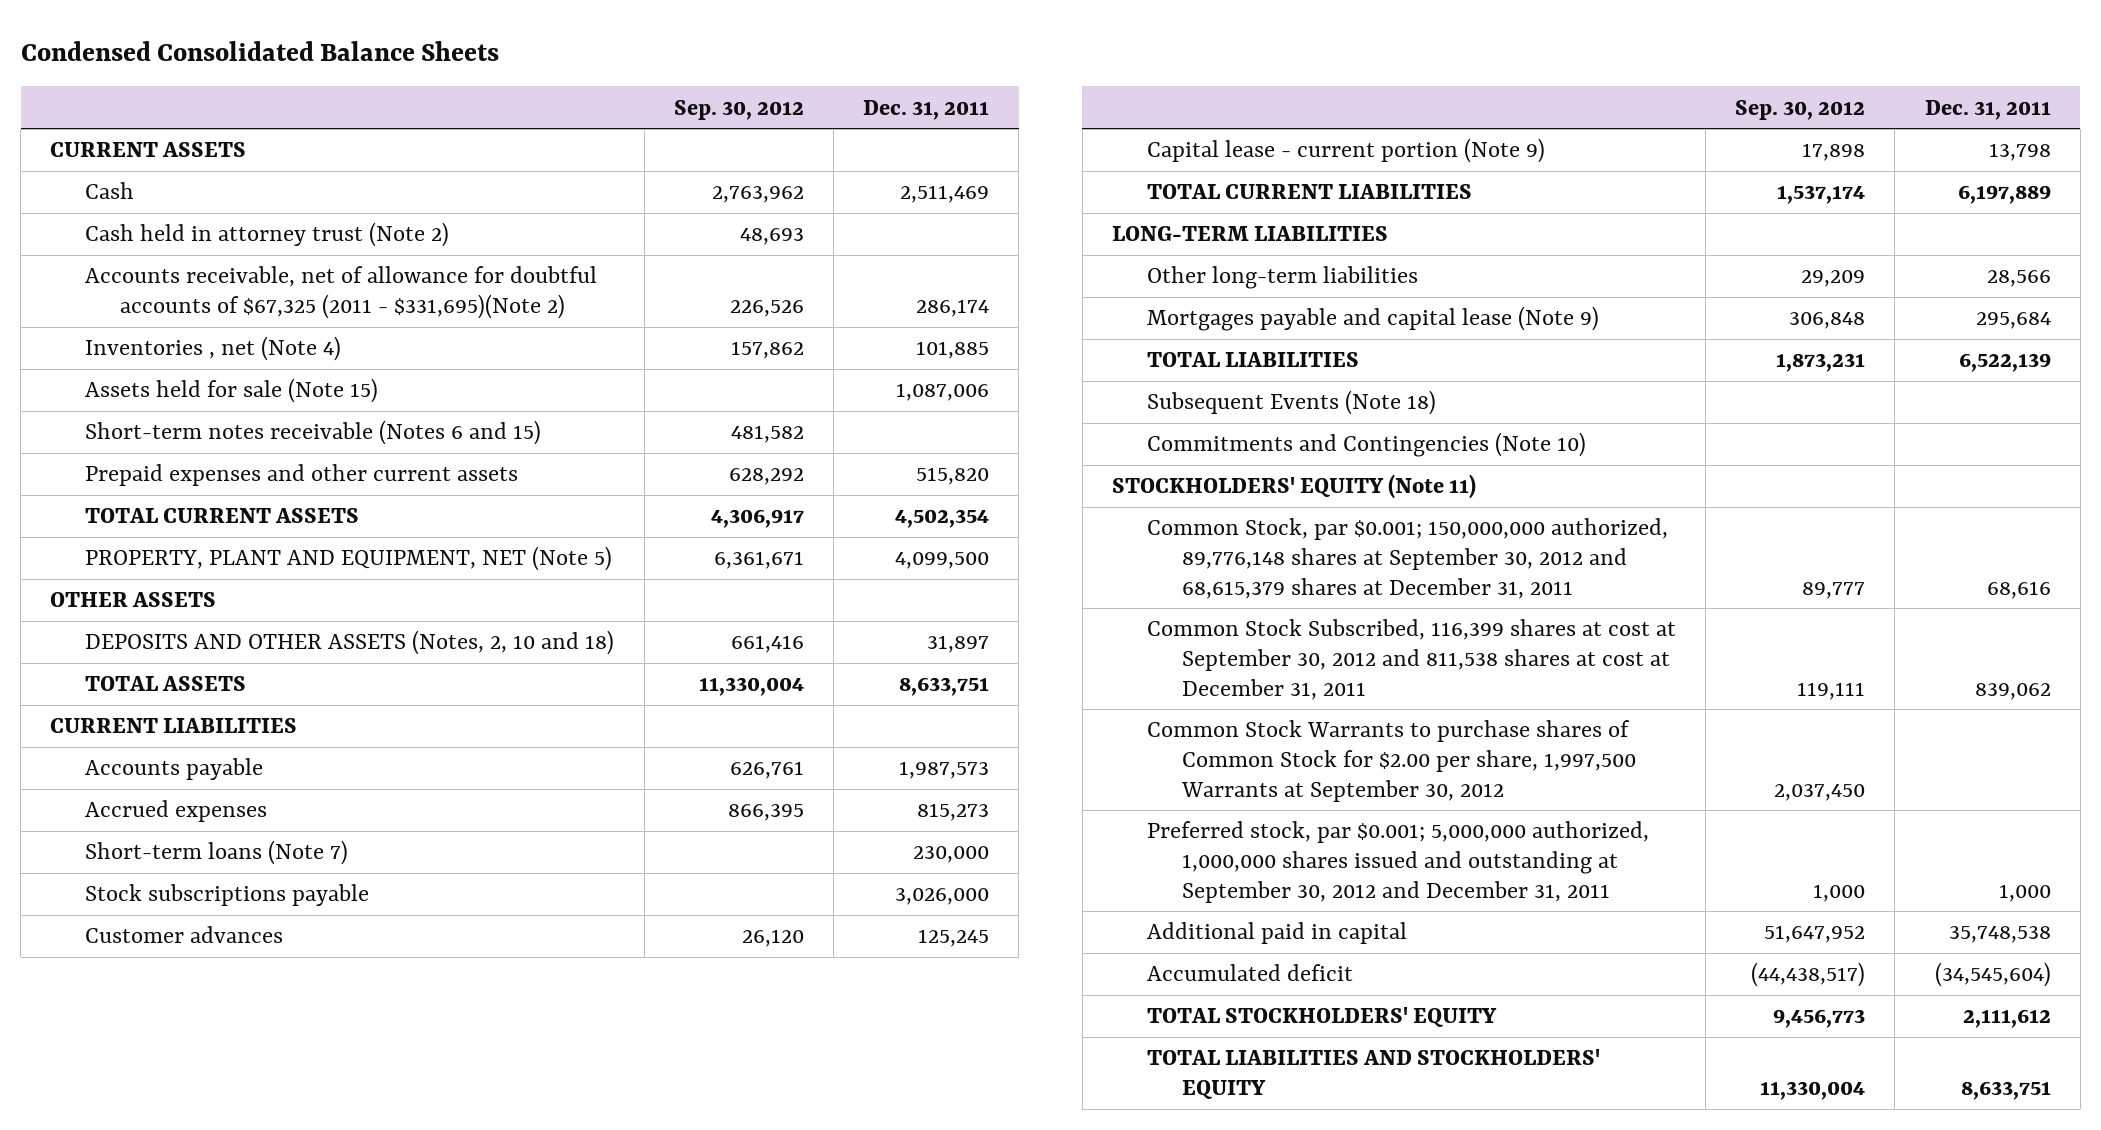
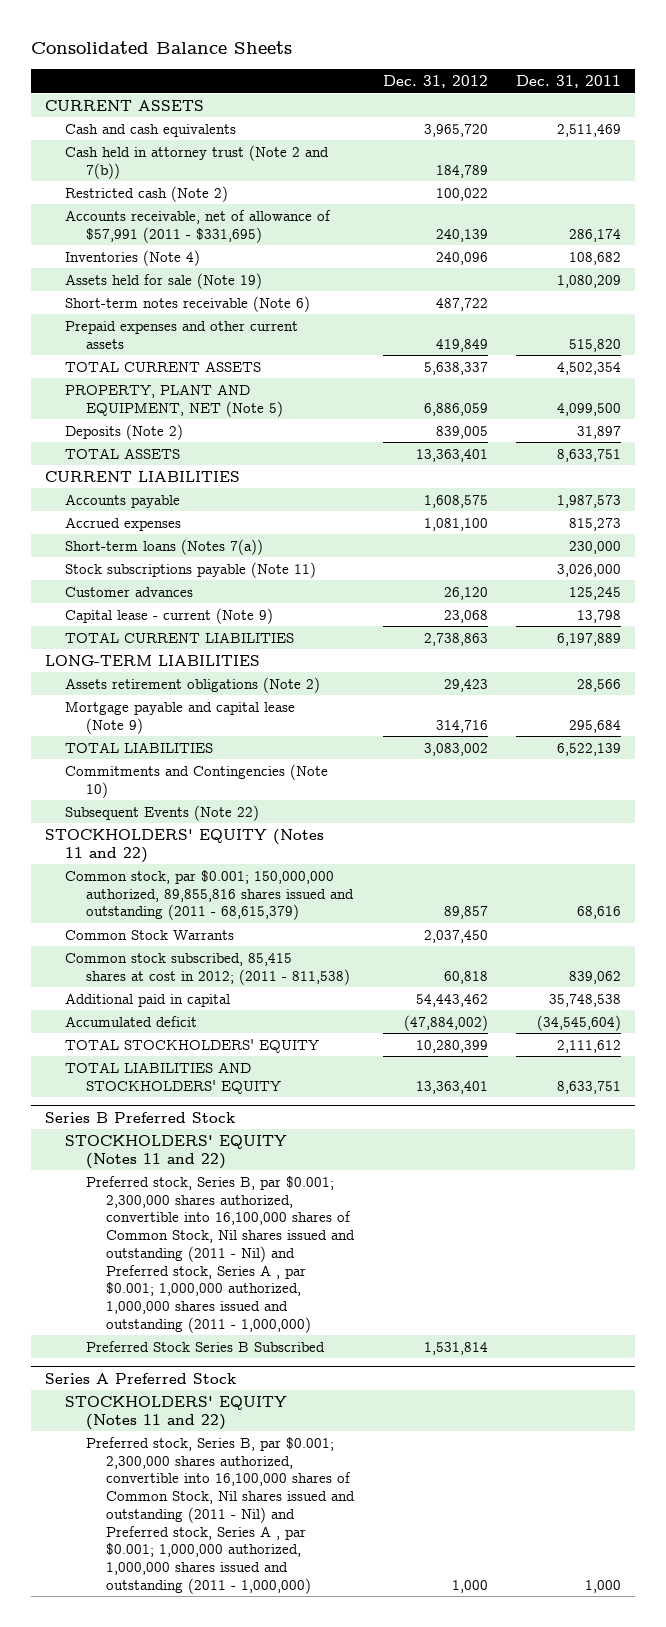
[20,40,499,61] Condensed Consolidated Balance Sheets -> [30,40,292,54] Consolidated Balance Sheets
[673,99,804,120] Sep. 30, 2012 -> none
none -> [382,75,488,89] Dec. 31, 2012
[85,182,135,200] Cash -> [65,123,237,137] Cash and cash equivalents
[85,222,450,248] Cash held in attorney trust (Note 2) -> [65,144,330,179] Cash held in attorney trust (Note 2 and 7(b))
none -> [65,185,229,202] Restricted cash (Note 2)
[85,266,598,319] Accounts receivable, net of allowance for doubtful accounts of $67,325 (2011 - $331,695)(Note 2) -> [65,209,332,243] Accounts receivable, net of allowance of $57,991 (2011 - $331,695)
[85,336,342,362] Inventories , net (Note 4) -> [65,249,201,266] Inventories (Note 4)
[915,341,989,360] 101,885 -> [569,251,622,265] 108,682
[85,378,379,404] Assets held for sale (Note 15) -> [65,272,263,289] Assets held for sale (Note 19)
[895,383,989,402] 1,087,006 -> [557,274,622,288] 1,080,209
[85,420,542,446] Short-term notes receivable (Notes 6 and 15) -> [65,295,311,312] Short-term notes receivable (Note 6)
[50,592,217,608] OTHER ASSETS -> none
[85,630,615,656] DEPOSITS AND OTHER ASSETS (Notes, 2, 10 and 18) -> [65,423,184,440] Deposits (Note 2)
[85,840,349,866] Short-term loans (Note 7) -> [65,538,264,555] Short-term loans (Notes 7(a))
[85,884,370,907] Stock subscriptions payable -> [65,561,317,578] Stock subscriptions payable (Note 11)
[1147,138,1546,164] Capital lease - current portion (Note 9) -> [65,607,274,624] Capital lease - current (Note 9)
[1147,266,1419,290] Other long-term liabilities -> [65,676,321,693] Assets retirement obligations (Note 2)
[1147,306,1600,332] Mortgages payable and capital lease (Note 9) -> [65,700,296,734] Mortgage payable and capital lease (Note 9)
[1147,390,1437,416] Subsequent Events (Note 18) -> none
[1112,474,1477,500] STOCKHOLDERS' EQUITY (Note 11) -> none
[1147,720,1637,802] Common Stock Warrants to purchase shares of Common Stock for $2.00 per share, 1,997,500 Warrants at September 30, 2012 -> none
[1147,821,1650,903] Preferred stock, par $0.001; 5,000,000 authorized, 1,000,000 shares issued and outstanding at September 30, 2012 and December 31, 2011 -> none
none -> [65,804,260,821] Subsequent Events (Note 22)
none -> [44,828,324,863] STOCKHOLDERS' EQUITY (Notes 11 and 22)
[1147,518,1669,599] Common Stock, par $0.001; 150,000,000 authorized, 89,776,148 shares at September 30, 2012 and 68,615,379 shares at December 31, 2011 -> [65,869,354,921] Common stock, par $0.001; 150,000,000 authorized, 89,855,816 shares issued and outstanding (2011 - 68,615,379)
none -> [65,929,235,940] Common Stock Warrants
[1147,619,1677,700] Common Stock Subscribed, 116,399 shares at cost at September 30, 2012 and 811,538 shares at cost at December 31, 2011 -> [65,952,350,985] Common stock subscribed, 85,415 shares at cost in 2012; (2011 - 811,538)
none -> [44,1111,235,1123] Series B Preferred Stock
none -> [65,1134,288,1169] STOCKHOLDERS' EQUITY (Notes 11 and 22)
none -> [85,1175,356,1333] Preferred stock, Series B, par $0.001; 2,300,000 shares authorized, convertible into 16,100,000 shares of Common Stock, Nil shares issued and outstanding (2011 - Nil) and Preferred stock, Series A , par $0.001; 1,000,000 authorized, 1,000,000 shares issued and outstanding (2011 - 1,000,000)
none -> [85,1340,325,1352] Preferred Stock Series B Subscribed
none -> [44,1372,236,1384] Series A Preferred Stock
none -> [65,1395,288,1430] STOCKHOLDERS' EQUITY (Notes 11 and 22)
none -> [85,1436,356,1594] Preferred stock, Series B, par $0.001; 2,300,000 shares authorized, convertible into 16,100,000 shares of Common Stock, Nil shares issued and outstanding (2011 - Nil) and Preferred stock, Series A , par $0.001; 1,000,000 authorized, 1,000,000 shares issued and outstanding (2011 - 1,000,000)

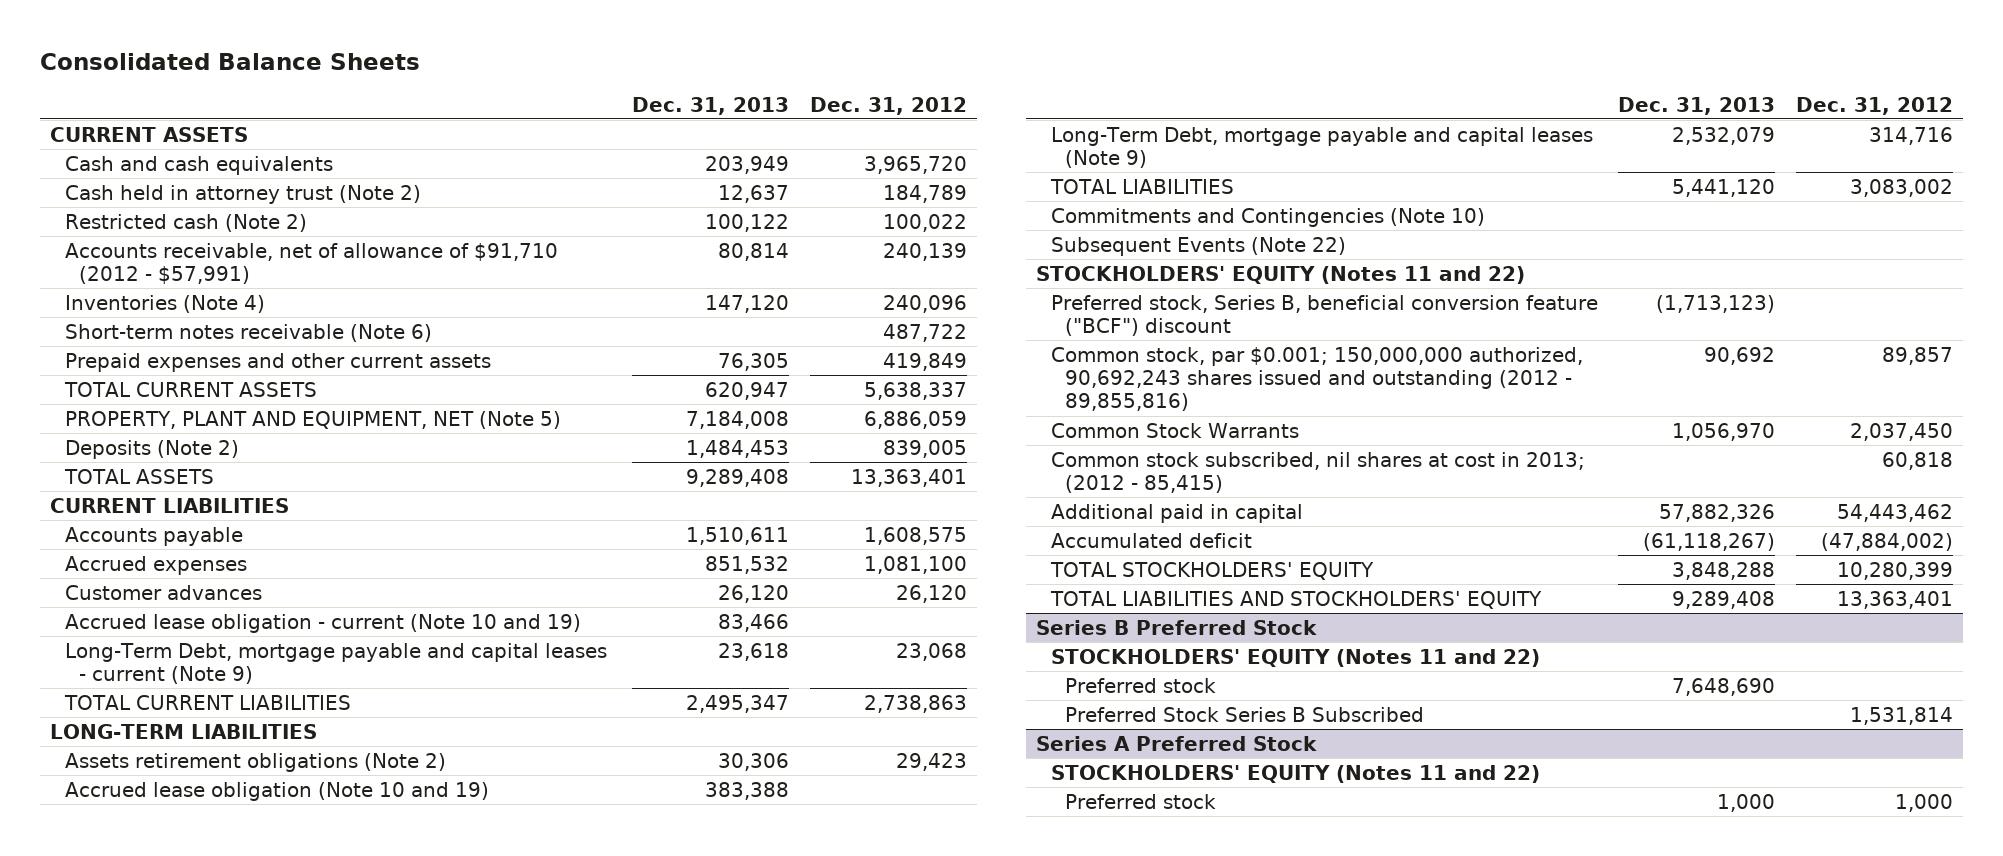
[516,75,622,89] Dec. 31, 2011 -> none
none -> [632,96,790,115] Dec. 31, 2013
[65,144,330,179] Cash held in attorney trust (Note 2 and 7(b)) -> [64,184,421,204] Cash held in attorney trust (Note 2)
[65,209,332,243] Accounts receivable, net of allowance of $57,991 (2011 - $331,695) -> [64,242,558,284] Accounts receivable, net of allowance of $91,710 (2012 - $57,991)
[65,272,263,289] Assets held for sale (Note 19) -> none
[65,538,264,555] Short-term loans (Notes 7(a)) -> none
[65,561,317,578] Stock subscriptions payable (Note 11) -> none
none -> [64,613,581,633] Accrued lease obligation - current (Note 10 and 19)
[65,607,274,624] Capital lease - current (Note 9) -> [64,642,607,684] Long-Term Debt, mortgage payable and capital leases - current (Note 9)
none -> [64,781,489,801] Accrued lease obligation (Note 10 and 19)
[65,700,296,734] Mortgage payable and capital lease (Note 9) -> [1050,126,1593,168] Long-Term Debt, mortgage payable and capital leases (Note 9)
none -> [1050,294,1598,336] Preferred stock, Series B, beneficial conversion feature ("BCF") discount
[65,869,354,921] Common stock, par $0.001; 150,000,000 authorized, 89,855,816 shares issued and outstanding (2011 - 68,615,379) -> [1050,346,1583,412] Common stock, par $0.001; 150,000,000 authorized, 90,692,243 shares issued and outstanding (2012 - 89,855,816)
[65,952,350,985] Common stock subscribed, 85,415 shares at cost in 2012; (2011 - 811,538) -> [1050,451,1585,493] Common stock subscribed, nil shares at cost in 2013; (2012 - 85,415)
[85,1175,356,1333] Preferred stock, Series B, par $0.001; 2,300,000 shares authorized, convertible into 16,100,000 shares of Common Stock, Nil shares issued and outstanding (2011 - Nil) and Preferred stock, Series A , par $0.001; 1,000,000 authorized, 1,000,000 shares issued and outstanding (2011 - 1,000,000) -> [1064,677,1216,693] Preferred stock
[85,1436,356,1594] Preferred stock, Series B, par $0.001; 2,300,000 shares authorized, convertible into 16,100,000 shares of Common Stock, Nil shares issued and outstanding (2011 - Nil) and Preferred stock, Series A , par $0.001; 1,000,000 authorized, 1,000,000 shares issued and outstanding (2011 - 1,000,000) -> [1064,793,1216,809] Preferred stock

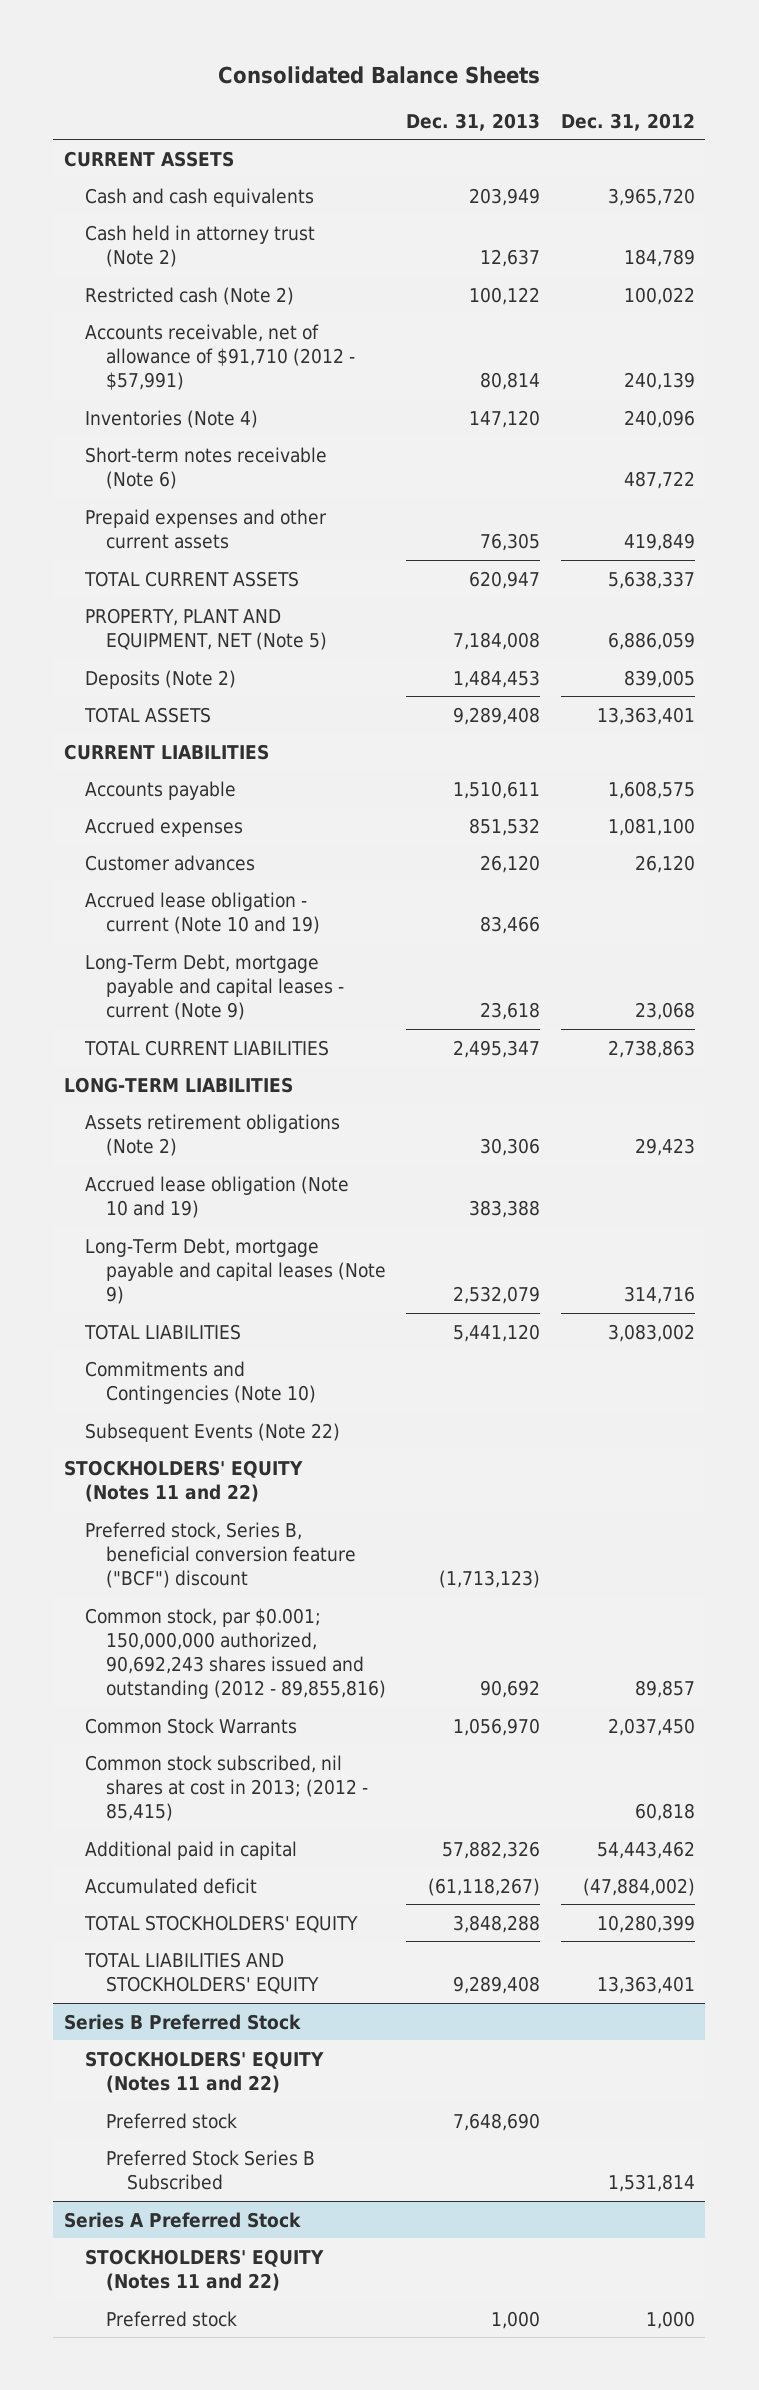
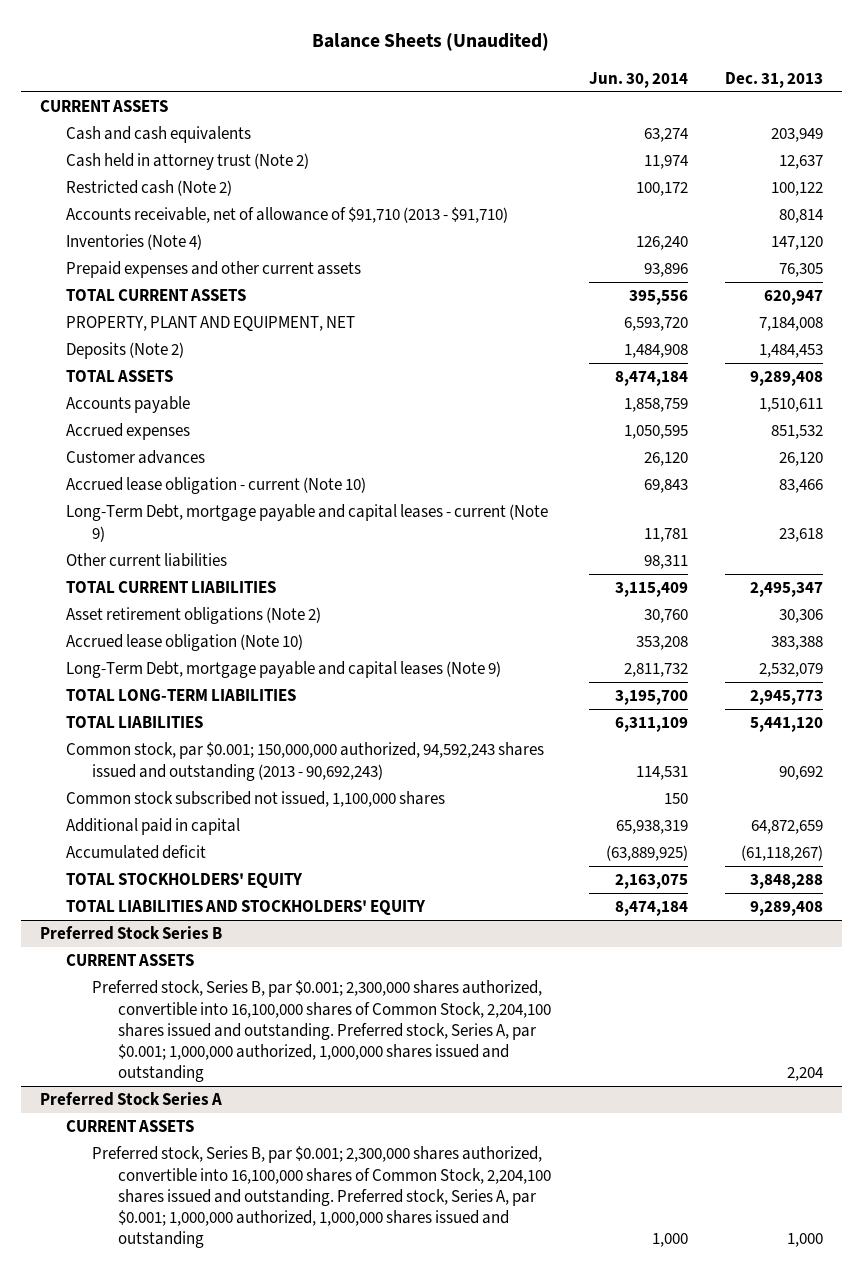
[218,65,541,84] Consolidated Balance Sheets -> [312,33,550,52] Balance Sheets (Unaudited)
[560,112,695,131] Dec. 31, 2012 -> none
none -> [588,71,688,88] Jun. 30, 2014
[84,323,355,391] Accounts receivable, net of allowance of $91,710 (2012 - $57,991) -> [65,207,508,224] Accounts receivable, net of allowance of $91,710 (2013 - $91,710)
[84,446,327,489] Short-term notes receivable (Note 6) -> none
[84,607,327,650] PROPERTY, PLANT AND EQUIPMENT, NET (Note 5) -> [65,316,355,332] PROPERTY, PLANT AND EQUIPMENT, NET
[63,743,269,760] CURRENT LIABILITIES -> none
[84,891,320,934] Accrued lease obligation - current (Note 10 and 19) -> [65,477,366,495] Accrued lease obligation - current (Note 10)
none -> [65,553,227,568] Other current liabilities
[63,1076,293,1093] LONG-TERM LIABILITIES -> none
[84,1113,340,1156] Assets retirement obligations (Note 2) -> [65,607,321,625] Asset retirement obligations (Note 2)
[84,1175,349,1218] Accrued lease obligation (Note 10 and 19) -> [65,634,303,652] Accrued lease obligation (Note 10)
none -> [65,689,296,702] TOTAL LONG-TERM LIABILITIES
[84,1360,316,1404] Commitments and Contingencies (Note 10) -> none
[84,1422,340,1442] Subsequent Events (Note 22) -> none
[63,1459,303,1502] STOCKHOLDERS' EQUITY (Notes 11 and 22) -> none
[84,1521,356,1589] Preferred stock, Series B, beneficial conversion feature ("BCF") discount -> none
[84,1717,297,1734] Common Stock Warrants -> none
[84,1754,368,1822] Common stock subscribed, nil shares at cost in 2013; (2012 - 85,415) -> none
[84,1607,386,1700] Common stock, par $0.001; 150,000,000 authorized, 90,692,243 shares issued and outstanding (2012 - 89,855,816) -> [65,742,544,781] Common stock, par $0.001; 150,000,000 authorized, 94,592,243 shares issued and outstanding (2013 - 90,692,243)
none -> [65,791,445,808] Common stock subscribed not issued, 1,100,000 shares
[442,1840,541,1859] 57,882,326 -> [751,820,824,835] 64,872,659
[84,2050,324,2093] STOCKHOLDERS' EQUITY (Notes 11 and 22) -> none
[105,2112,237,2129] Preferred stock -> none
[105,2149,315,2190] Preferred Stock Series B Subscribed -> none
[84,2248,324,2291] STOCKHOLDERS' EQUITY (Notes 11 and 22) -> none
[105,2310,237,2327] Preferred stock -> none
[63,2013,301,2030] Series B Preferred Stock -> [39,926,222,941] Preferred Stock Series B
none -> [65,954,194,967] CURRENT ASSETS
none -> [91,980,551,1083] Preferred stock, Series B, par $0.001; 2,300,000 shares authorized, convertible into 16,100,000 shares of Common Stock, 2,204,100 shares issued and outstanding. Preferred stock, Series A, par $0.001; 1,000,000 authorized, 1,000,000 shares issued and outstanding
[63,2211,301,2228] Series A Preferred Stock -> [39,1092,222,1107] Preferred Stock Series A
none -> [65,1120,194,1133] CURRENT ASSETS
none -> [91,1146,551,1249] Preferred stock, Series B, par $0.001; 2,300,000 shares authorized, convertible into 16,100,000 shares of Common Stock, 2,204,100 shares issued and outstanding. Preferred stock, Series A, par $0.001; 1,000,000 authorized, 1,000,000 shares issued and outstanding

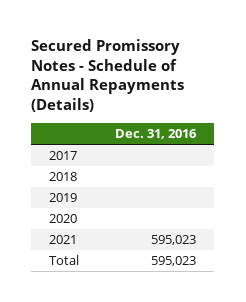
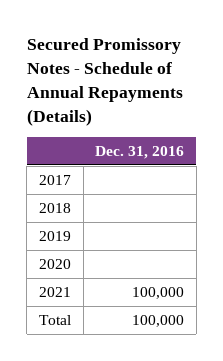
[151,235,197,246] 595,023 -> [132,286,185,299] 100,000
[151,256,197,267] 595,023 -> [132,314,185,327] 100,000

